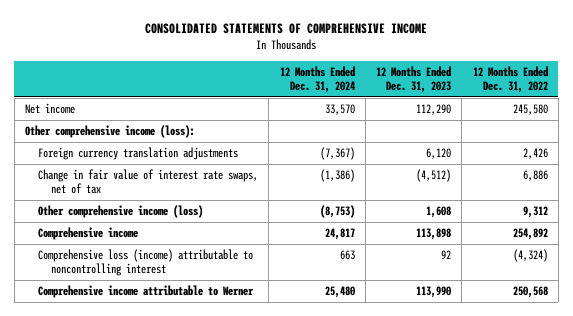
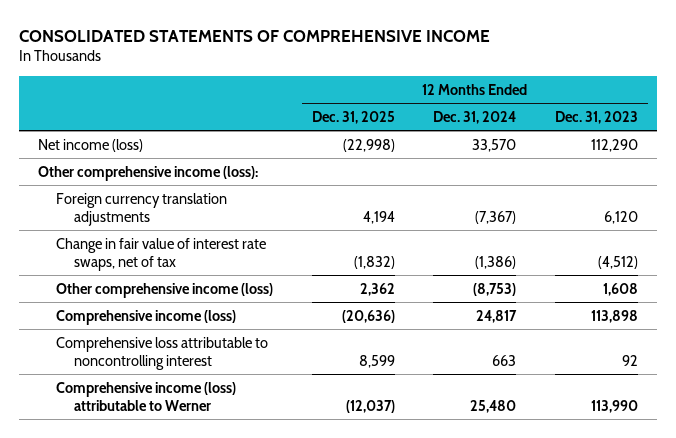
[472,65,548,93] 12 Months Ended Dec. 31, 2022 -> none
none -> [311,110,395,124] Dec. 31, 2025
[25,102,76,114] Net income -> [38,138,144,152] Net income (loss)
[38,226,139,240] Comprehensive income -> [56,309,237,325] Comprehensive income (loss)
[38,248,254,277] Comprehensive loss (income) attributable to noncontrolling interest -> [56,336,269,370] Comprehensive loss attributable to noncontrolling interest
[38,284,255,298] Comprehensive income attributable to Werner -> [56,381,237,411] Comprehensive income (loss) attributable to Werner

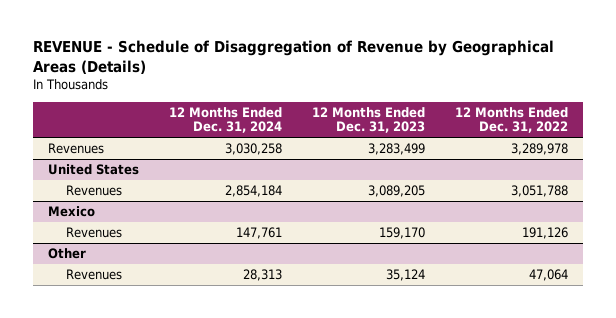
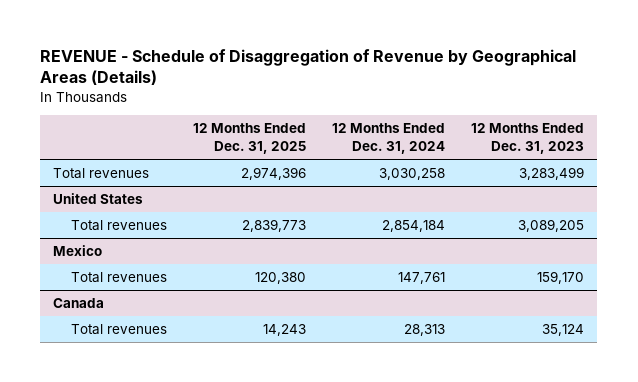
[455,106,569,134] 12 Months Ended Dec. 31, 2022 -> none
none -> [192,123,306,155] 12 Months Ended Dec. 31, 2025
[47,142,104,154] Revenues -> [53,168,150,180] Total revenues
[65,184,122,196] Revenues -> [70,220,167,232] Total revenues
[47,247,86,259] Other -> none
[65,226,122,238] Revenues -> [70,272,167,284] Total revenues
none -> [53,298,105,309] Canada
[65,268,122,280] Revenues -> [70,324,167,336] Total revenues

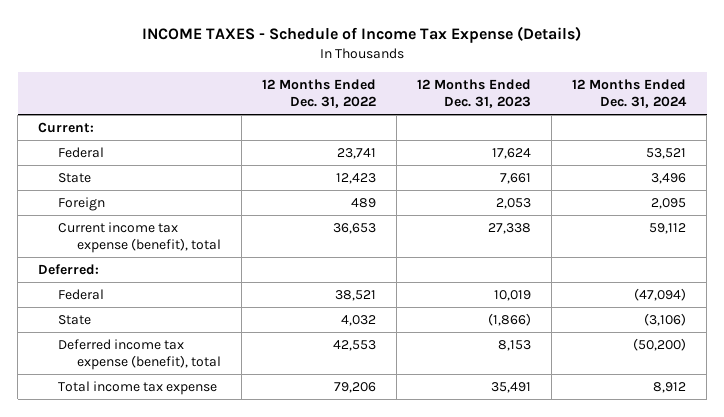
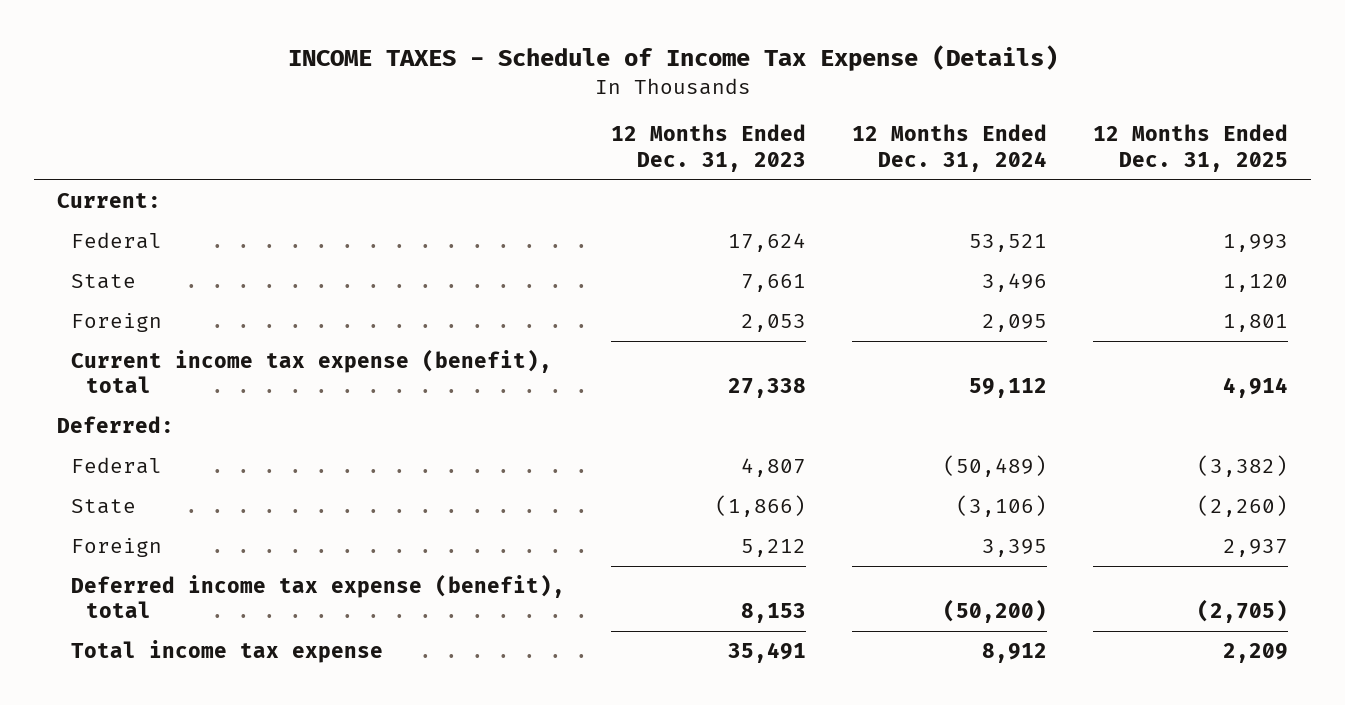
[262,78,377,109] 12 Months Ended Dec. 31, 2022 -> none
none -> [1093,124,1289,172] 12 Months Ended Dec. 31, 2025
[494,289,532,301] 10,019 -> [741,458,807,478] 4,807
[634,287,687,301] (47,094) -> [943,455,1048,478] (50,489)
none -> [71,538,163,558] Foreign

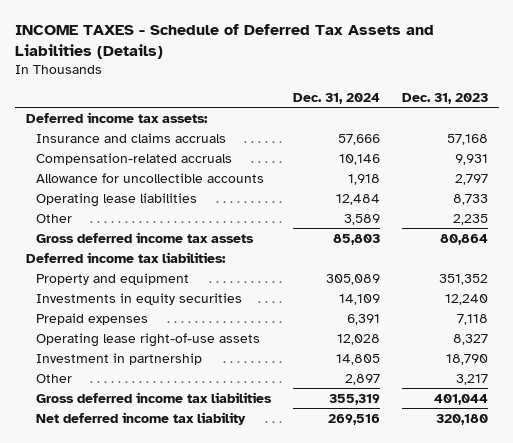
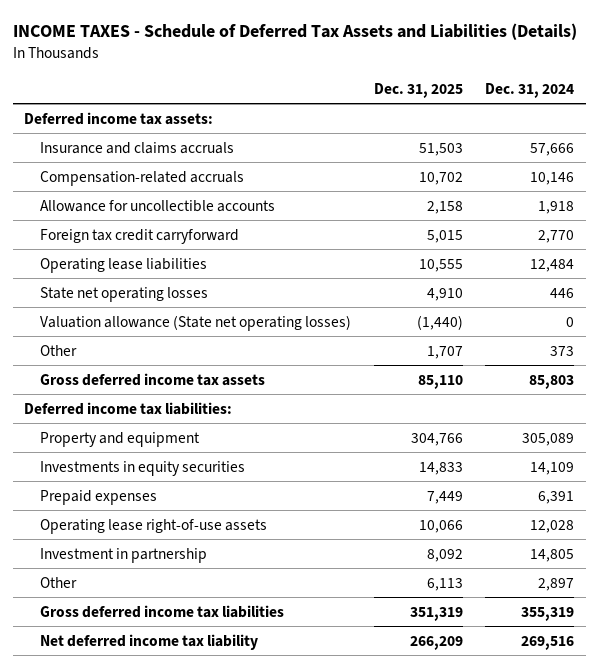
[401,92,488,104] Dec. 31, 2023 -> none
none -> [373,82,463,98] Dec. 31, 2025
none -> [39,228,239,244] Foreign tax credit carryforward
none -> [39,286,208,302] State net operating losses
none -> [39,314,351,331] Valuation allowance (State net operating losses)
[343,213,380,225] 3,589 -> [550,345,575,356] 373

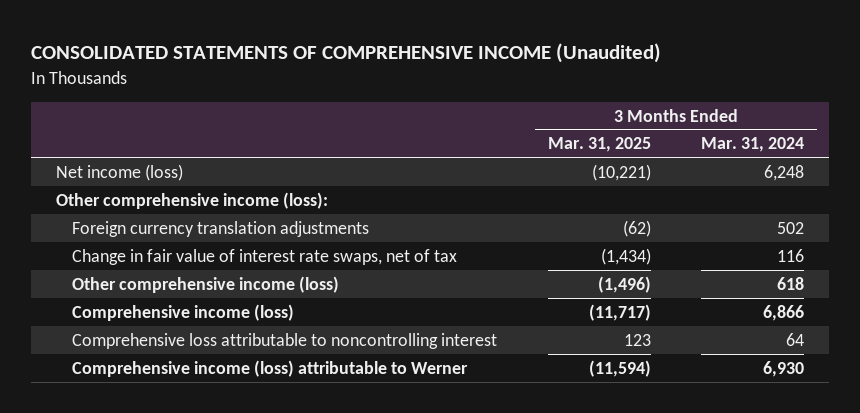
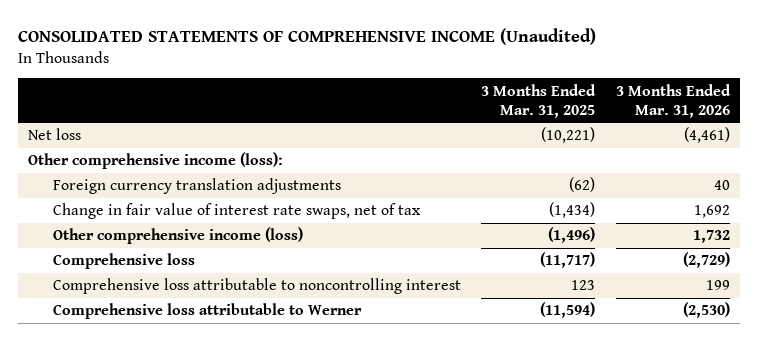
[701,137,805,153] Mar. 31, 2024 -> none
none -> [615,83,731,118] 3 Months Ended Mar. 31, 2026
[55,163,183,181] Net income (loss) -> [27,128,81,141] Net loss
[72,303,295,321] Comprehensive income (loss) -> [52,253,195,270] Comprehensive loss
[72,359,469,377] Comprehensive income (loss) attributable to Werner -> [52,303,362,320] Comprehensive loss attributable to Werner

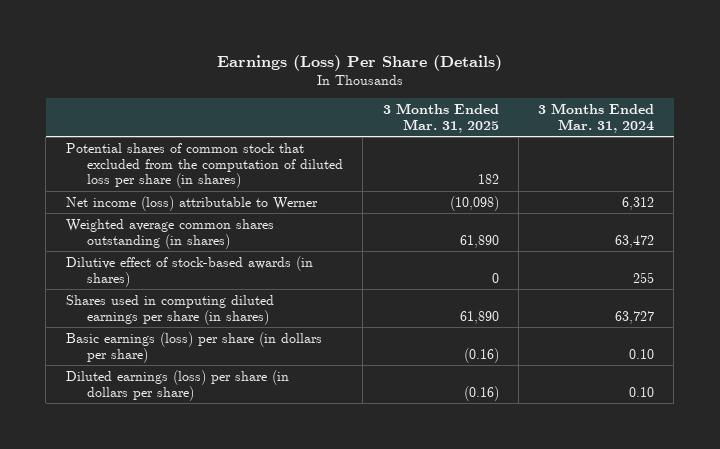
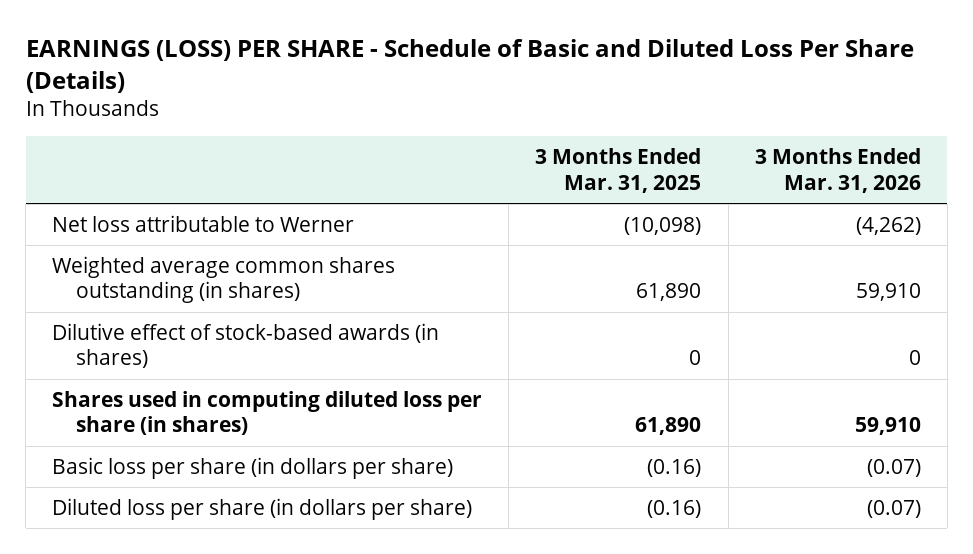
[216,54,502,71] Earnings (Loss) Per Share (Details) -> [25,39,914,93] EARNINGS (LOSS) PER SHARE - Schedule of Basic and Diluted Loss Per Share (Details)
[538,102,655,133] 3 Months Ended Mar. 31, 2024 -> none
none -> [754,148,921,193] 3 Months Ended Mar. 31, 2026
[65,142,343,189] Potential shares of common stock that excluded from the computation of diluted loss per share (in shares) -> none
[65,195,318,211] Net income (loss) attributable to Werner -> [52,214,355,232] Net loss attributable to Werner
[65,294,274,325] Shares used in computing diluted earnings per share (in shares) -> [52,390,483,436] Shares used in computing diluted loss per share (in shares)
[65,331,322,363] Basic earnings (loss) per share (in dollars per share) -> [52,456,454,479] Basic loss per share (in dollars per share)
[65,369,289,401] Diluted earnings (loss) per share (in dollars per share) -> [52,497,473,520] Diluted loss per share (in dollars per share)

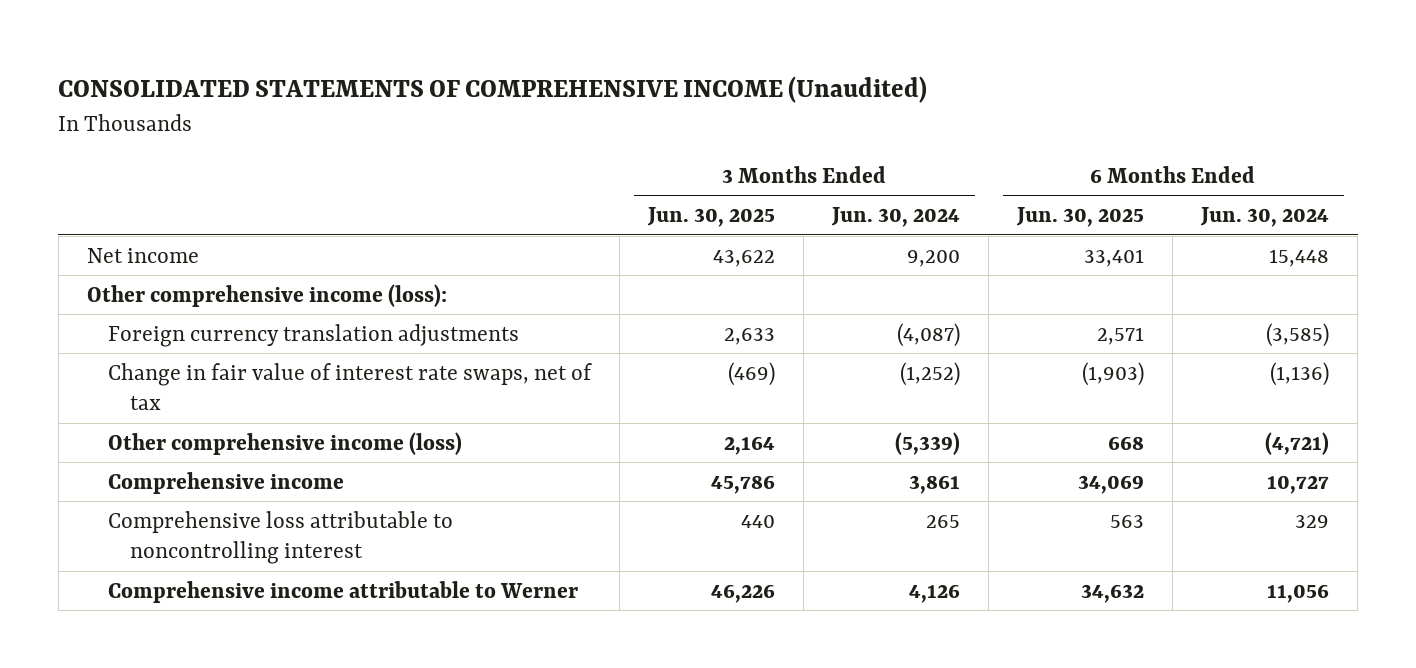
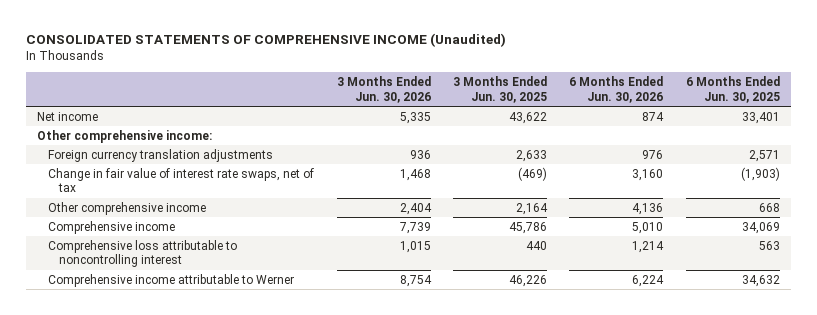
[831,207,961,228] Jun. 30, 2024 -> none
[1200,207,1330,228] Jun. 30, 2024 -> none
none -> [336,76,431,103] 3 Months Ended Jun. 30, 2026
none -> [569,76,664,103] 6 Months Ended Jun. 30, 2026
[86,283,447,307] Other comprehensive income (loss): -> [36,129,212,143] Other comprehensive income:
[108,431,463,455] Other comprehensive income (loss) -> [48,201,207,215] Other comprehensive income

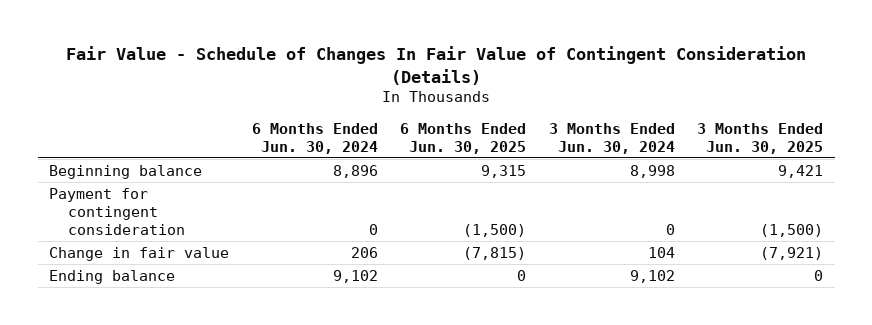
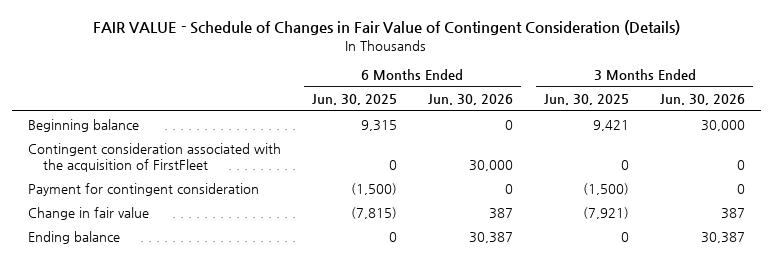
[66,46,807,85] Fair Value - Schedule of Changes In Fair Value of Contingent Consideration (Details) -> [93,20,681,36] FAIR VALUE - Schedule of Changes in Fair Value of Contingent Consideration (Details)
[251,122,378,154] 6 Months Ended Jun. 30, 2024 -> none
[548,122,675,154] 3 Months Ended Jun. 30, 2024 -> none
none -> [427,94,513,106] Jun. 30, 2026
none -> [660,94,746,106] Jun. 30, 2026
none -> [27,142,281,172] Contingent consideration associated with the acquisition of FirstFleet

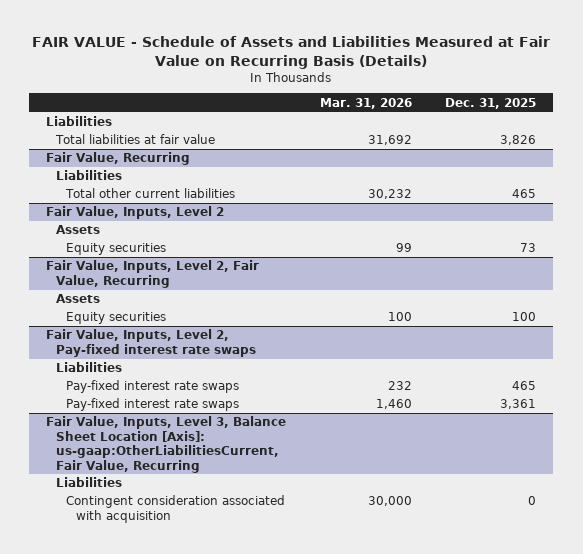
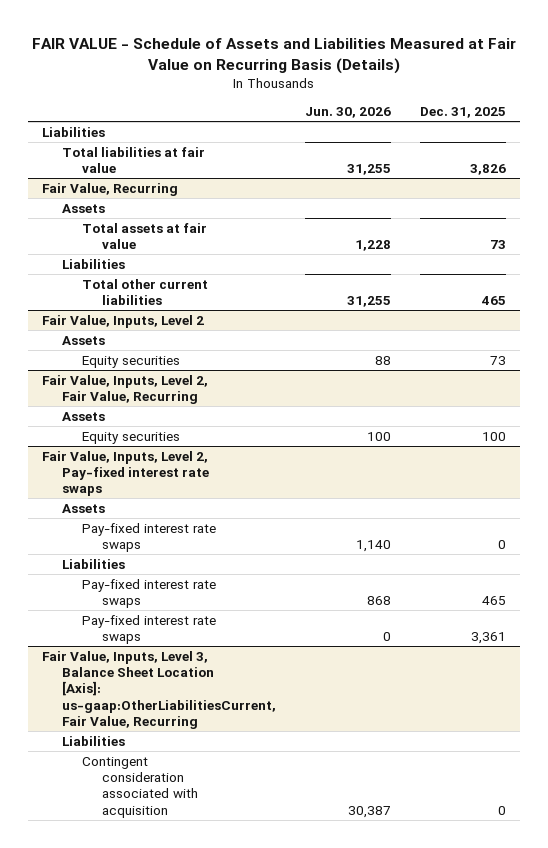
[319,97,412,109] Mar. 31, 2026 -> none
none -> [304,107,391,119] Jun. 30, 2026
none -> [62,203,106,213] Assets
none -> [82,222,208,249] Total assets at fair value
none -> [62,503,106,513] Assets
none -> [82,522,217,552] Pay-fixed interest rate swaps

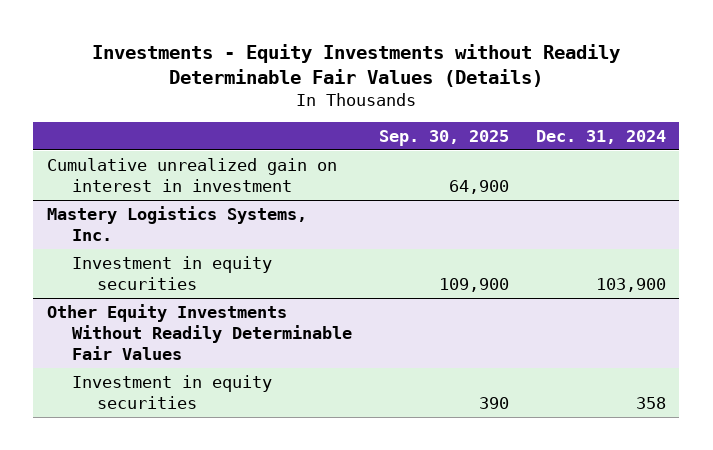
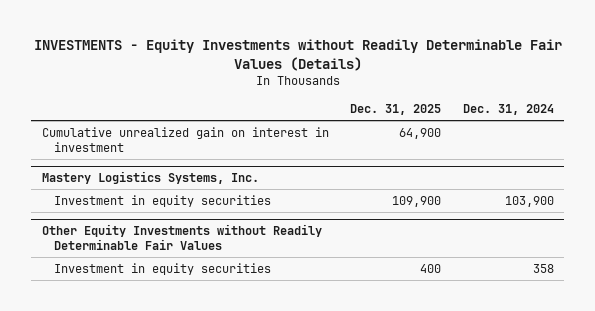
[92,43,621,87] Investments - Equity Investments without Readily Determinable Fair Values (Details) -> [33,38,562,71] INVESTMENTS - Equity Investments without Readily Determinable Fair Values (Details)
[378,129,509,146] Sep. 30, 2025 -> none
none -> [350,104,442,116] Dec. 31, 2025
[46,303,352,360] Other Equity Investments Without Readily Determinable Fair Values -> [41,224,322,251] Other Equity Investments without Readily Determinable Fair Values

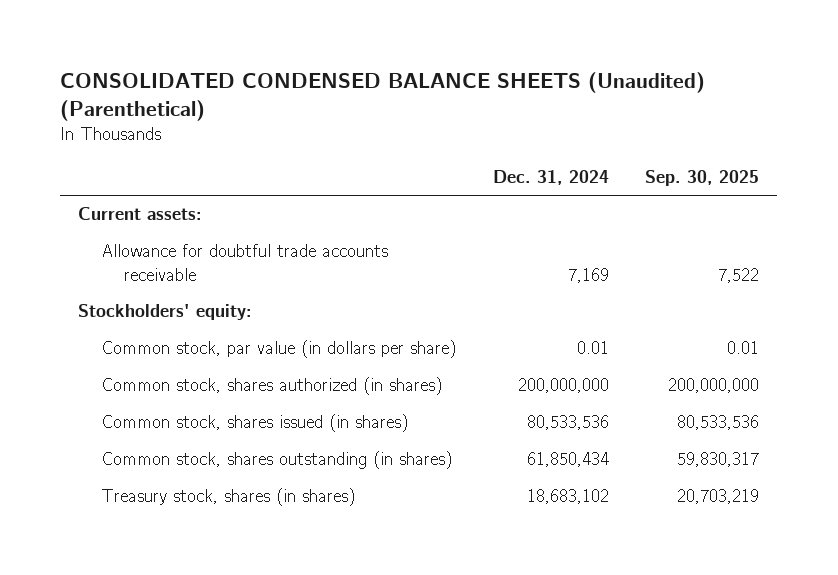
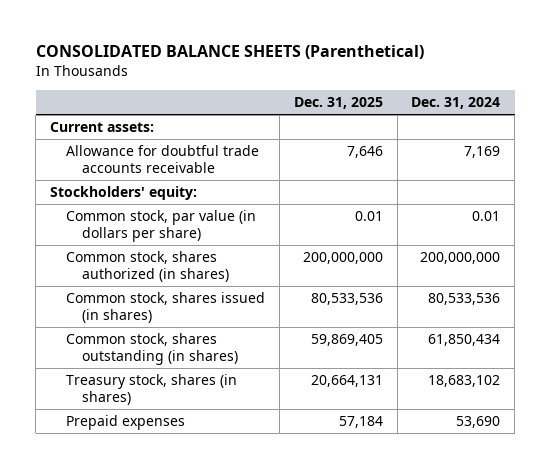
[60,72,706,122] CONSOLIDATED CONDENSED BALANCE SHEETS (Unaudited) (Parenthetical) -> [35,45,424,60] CONSOLIDATED BALANCE SHEETS (Parenthetical)
[645,169,760,186] Sep. 30, 2025 -> none
none -> [293,97,383,110] Dec. 31, 2025
none -> [65,414,185,430] Prepaid expenses

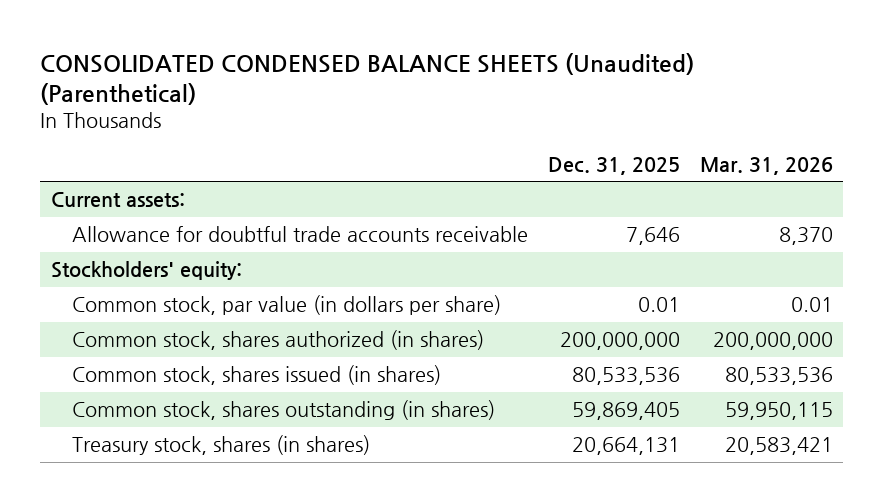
[35,45,424,60] CONSOLIDATED BALANCE SHEETS (Parenthetical) -> [40,52,695,105] CONSOLIDATED CONDENSED BALANCE SHEETS (Unaudited) (Parenthetical)
[411,97,501,110] Dec. 31, 2024 -> none
none -> [700,156,834,175] Mar. 31, 2026
[65,414,185,430] Prepaid expenses -> none

